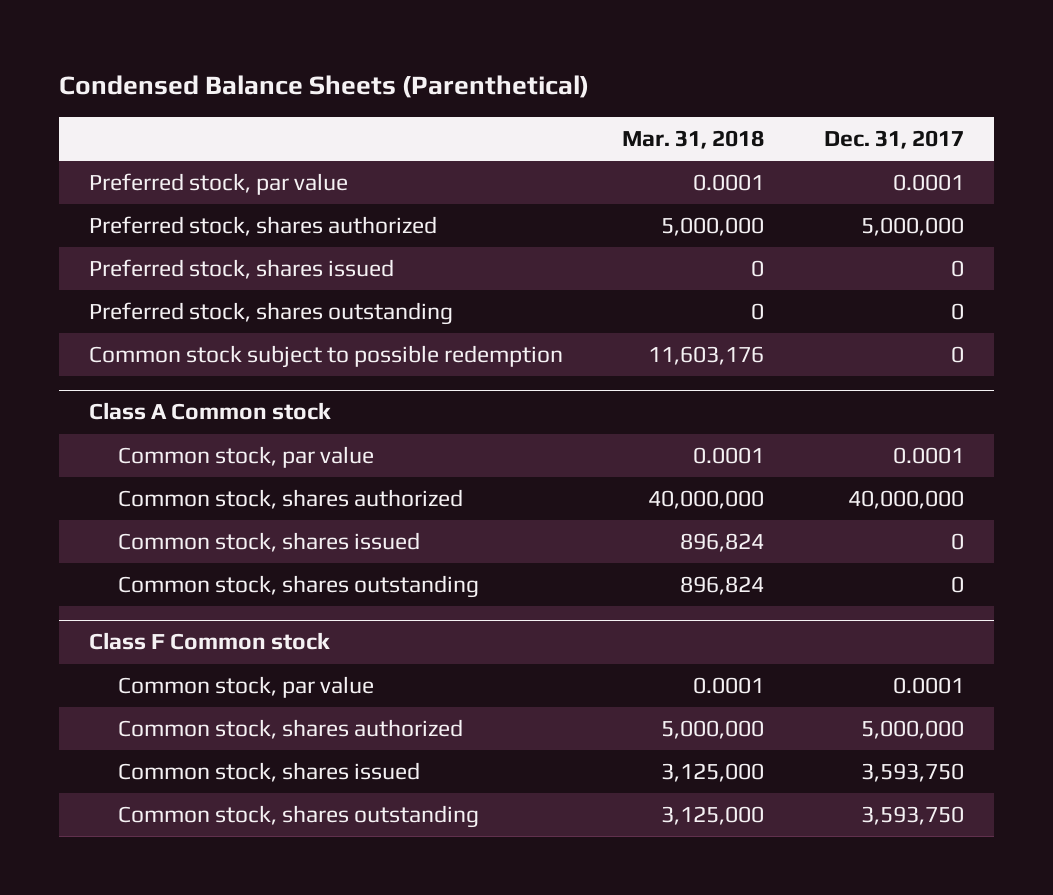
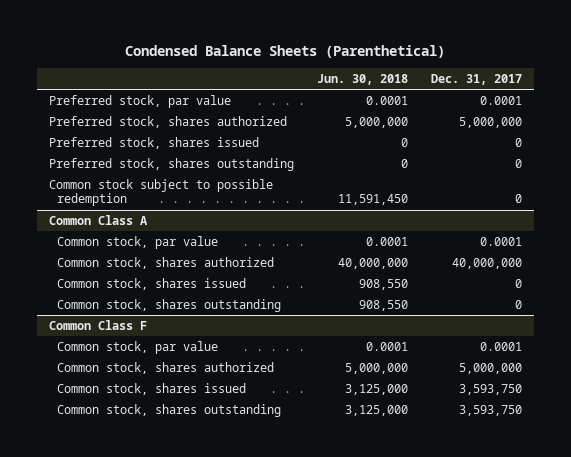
[622,130,765,150] Mar. 31, 2018 -> none
none -> [316,73,408,85] Jun. 30, 2018
[88,402,331,421] Class A Common stock -> [48,215,148,226] Common Class A
[88,632,330,651] Class F Common stock -> [48,320,147,331] Common Class F

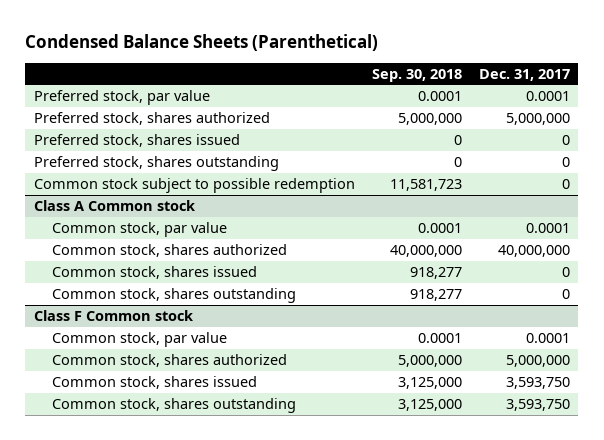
[316,73,408,85] Jun. 30, 2018 -> none
none -> [371,68,462,82] Sep. 30, 2018
[48,215,148,226] Common Class A -> [33,200,195,212] Class A Common stock
[48,320,147,331] Common Class F -> [33,310,193,322] Class F Common stock

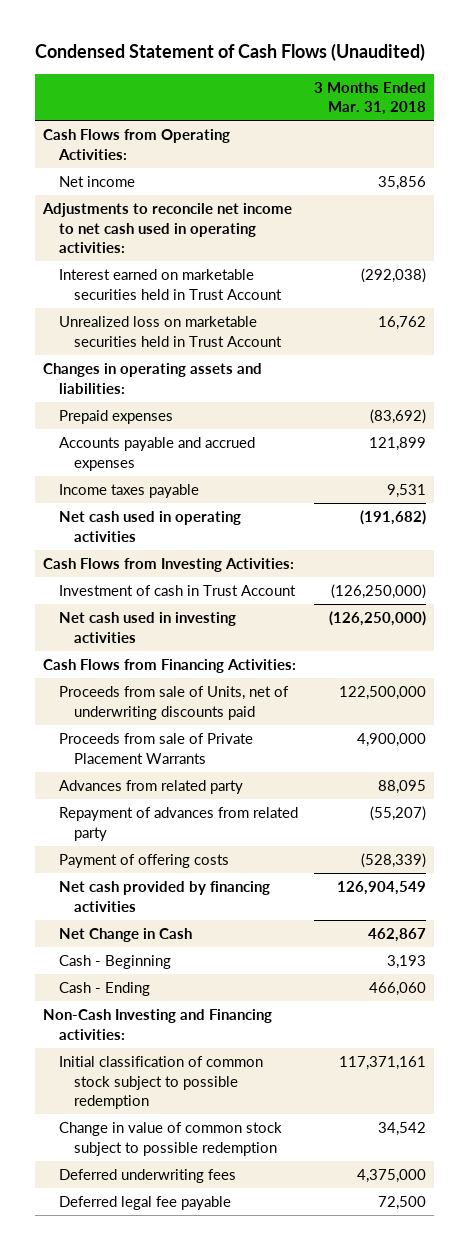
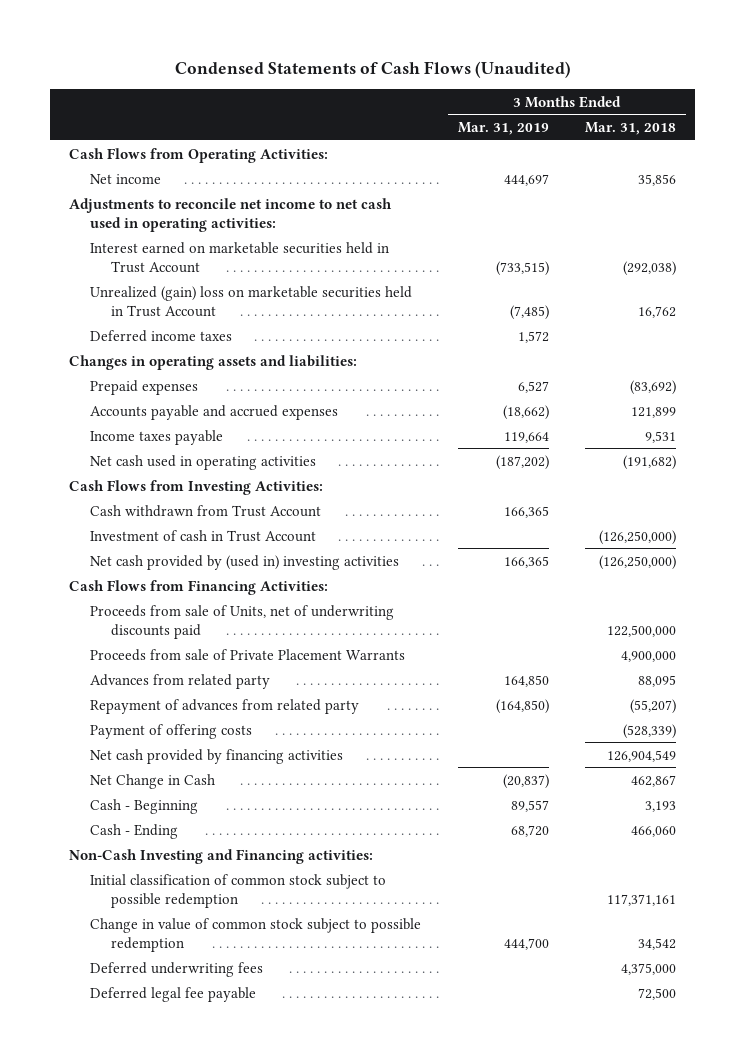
[34,43,425,62] Condensed Statement of Cash Flows (Unaudited) -> [174,60,571,78] Condensed Statements of Cash Flows (Unaudited)
none -> [457,121,549,135] Mar. 31, 2019
[58,315,283,347] Unrealized loss on marketable securities held in Trust Account -> [89,285,412,317] Unrealized (gain) loss on marketable securities held in Trust Account
none -> [89,329,232,342] Deferred income taxes
none -> [89,504,321,517] Cash withdrawn from Trust Account
[58,611,236,643] Net cash used in investing activities -> [89,554,399,570] Net cash provided by (used in) investing activities

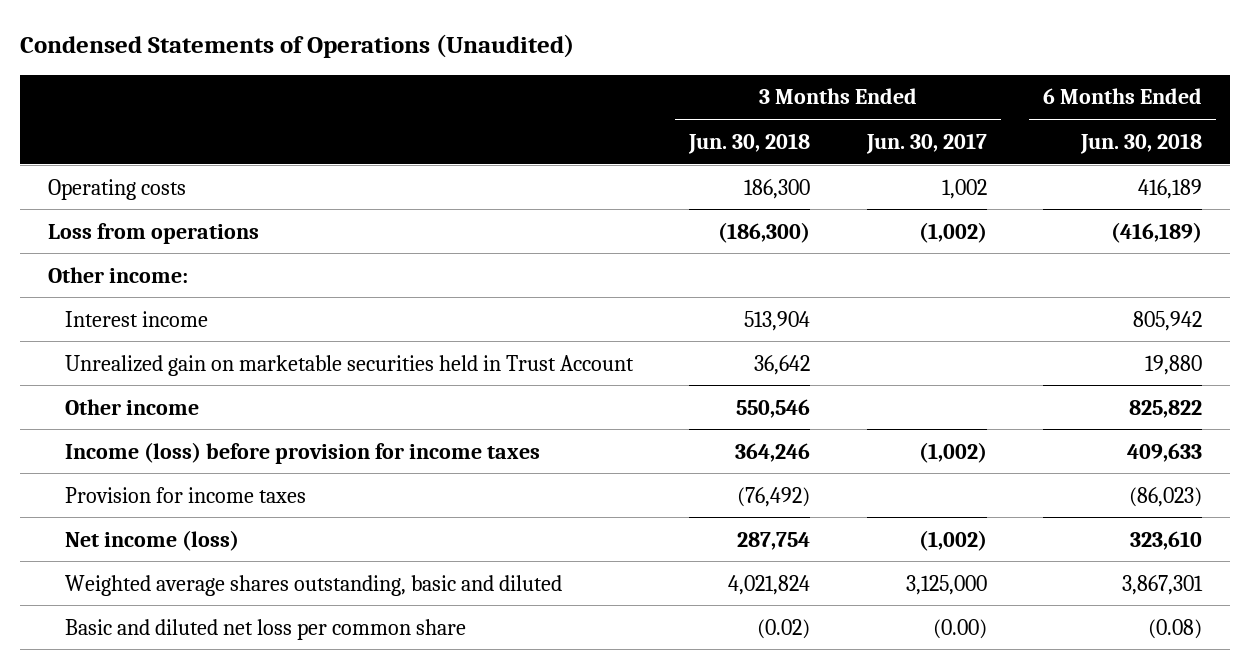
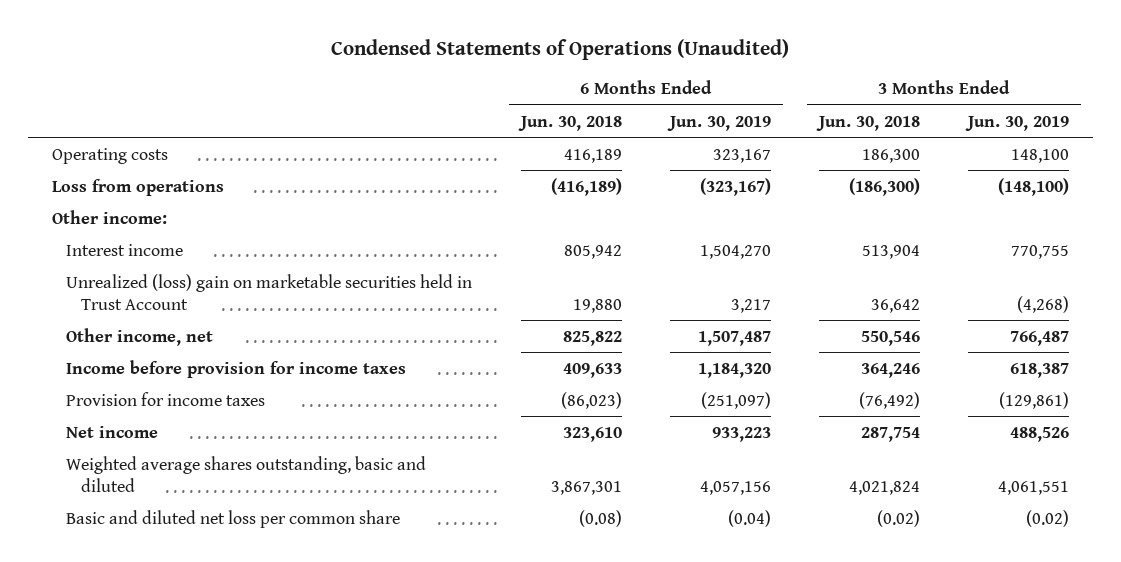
[865,132,987,154] Jun. 30, 2017 -> none
none -> [666,115,771,131] Jun. 30, 2019
none -> [964,115,1069,131] Jun. 30, 2019
[65,354,635,376] Unrealized gain on marketable securities held in Trust Account -> [66,273,473,310] Unrealized (loss) gain on marketable securities held in Trust Account
[65,398,200,415] Other income -> [66,327,214,346] Other income, net
[65,441,541,464] Income (loss) before provision for income taxes -> [66,359,407,378] Income before provision for income taxes
[65,529,240,551] Net income (loss) -> [66,425,159,438] Net income

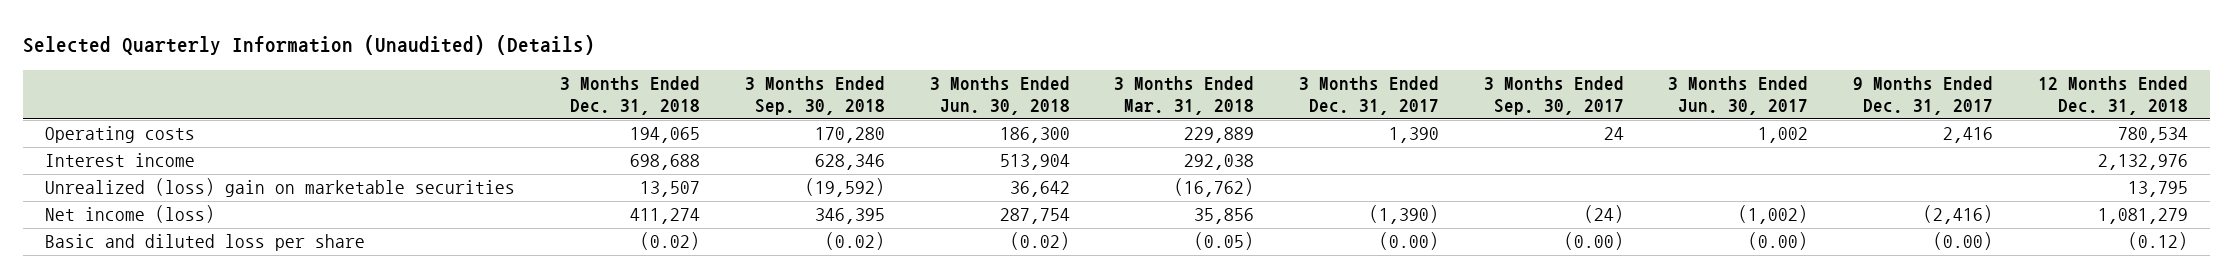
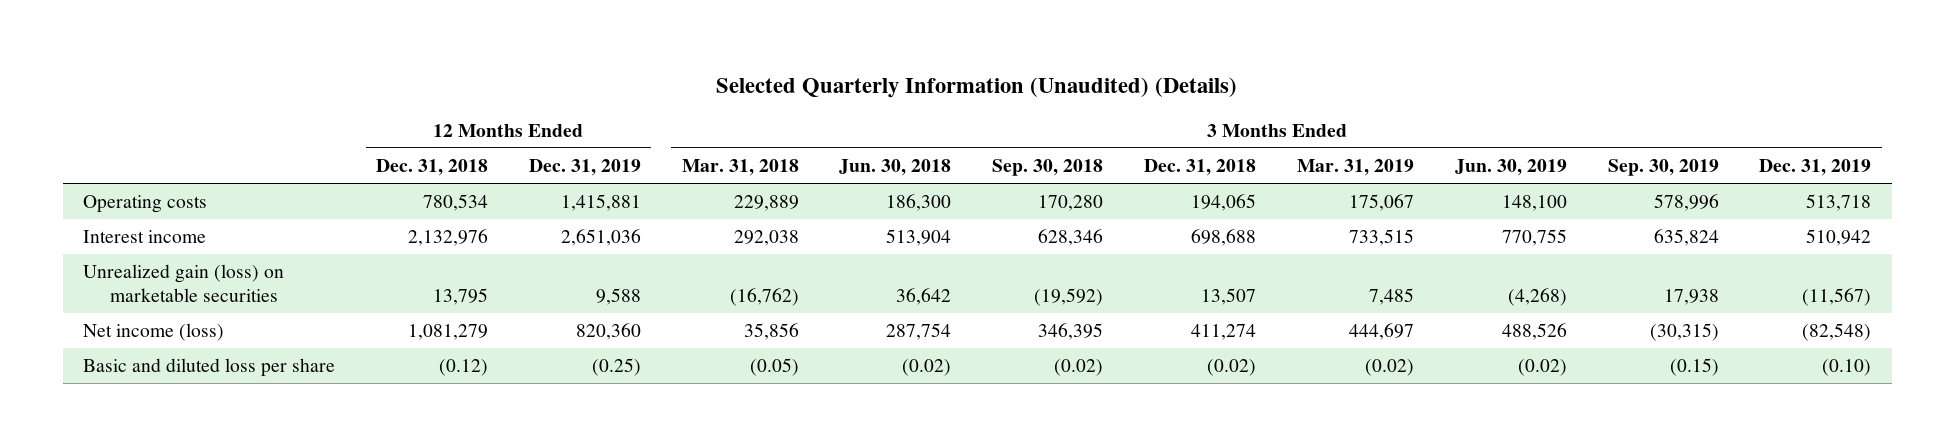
[1298,75,1439,116] 3 Months Ended Dec. 31, 2017 -> none
[1483,75,1624,116] 3 Months Ended Sep. 30, 2017 -> none
[1668,75,1809,116] 3 Months Ended Jun. 30, 2017 -> none
[1853,75,1994,116] 9 Months Ended Dec. 31, 2017 -> none
none -> [528,159,641,177] Dec. 31, 2019
none -> [1296,159,1414,177] Mar. 31, 2019
none -> [1454,159,1567,177] Jun. 30, 2019
none -> [1607,159,1719,177] Sep. 30, 2019
none -> [1759,159,1872,177] Dec. 31, 2019
[45,178,516,198] Unrealized (loss) gain on marketable securities -> [83,264,285,302] Unrealized gain (loss) on marketable securities

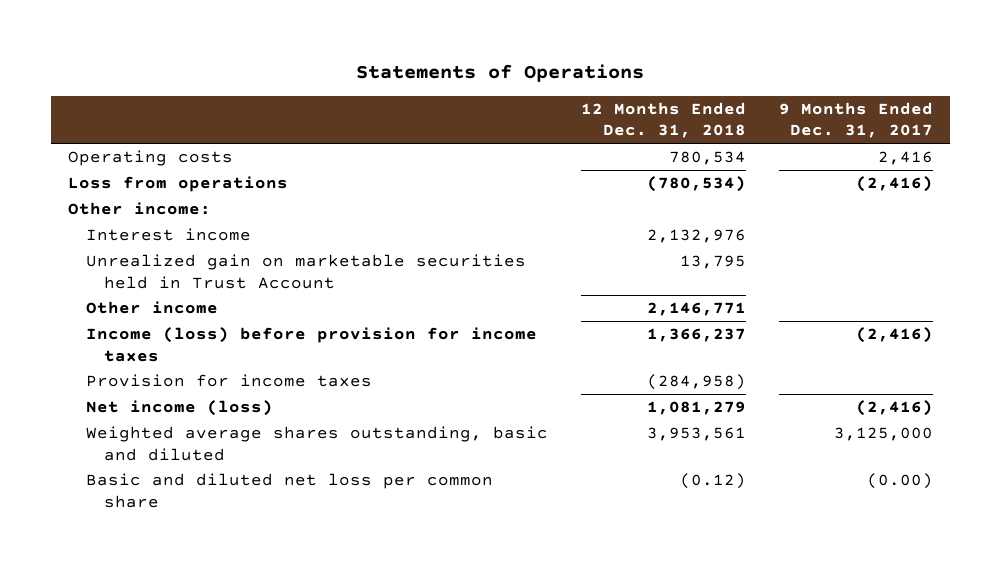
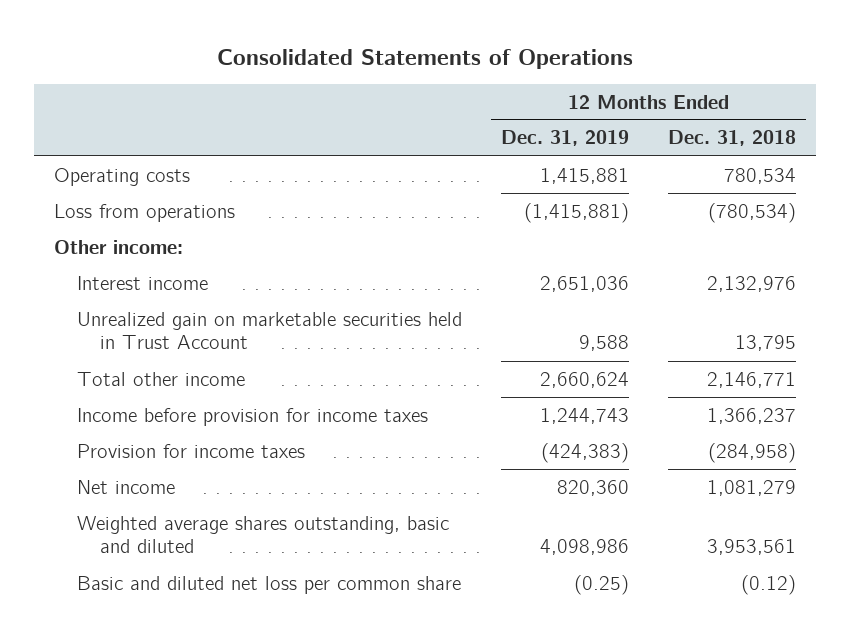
[356,64,645,83] Statements of Operations -> [217,48,634,69] Consolidated Statements of Operations
[779,102,934,139] 9 Months Ended Dec. 31, 2017 -> none
none -> [501,130,630,147] Dec. 31, 2019
[85,301,218,315] Other income -> [76,371,245,386] Total other income
[85,327,537,362] Income (loss) before provision for income taxes -> [76,407,428,426] Income before provision for income taxes
[85,400,273,417] Net income (loss) -> [76,479,175,494] Net income

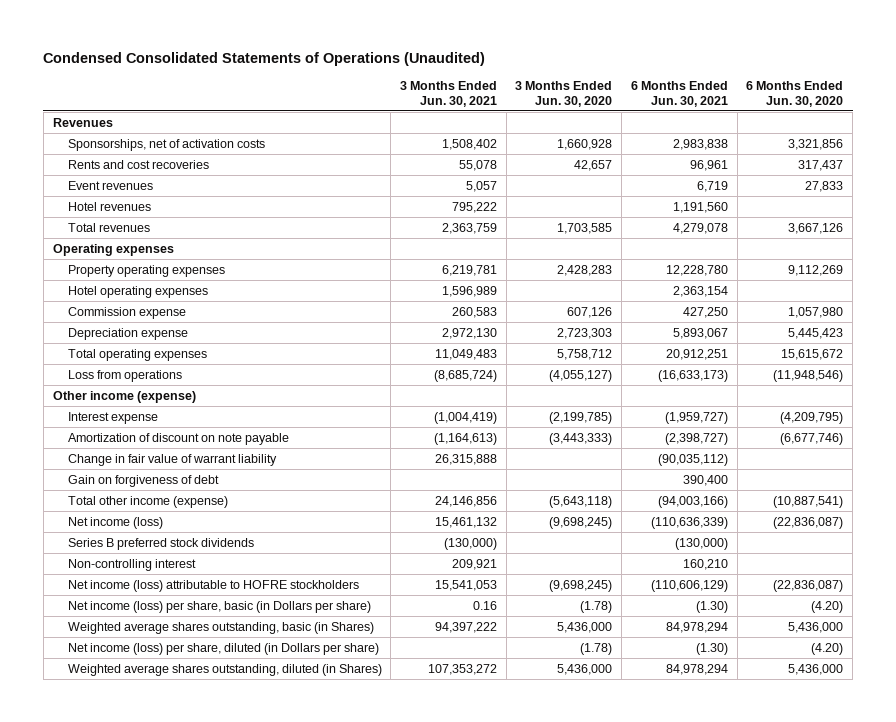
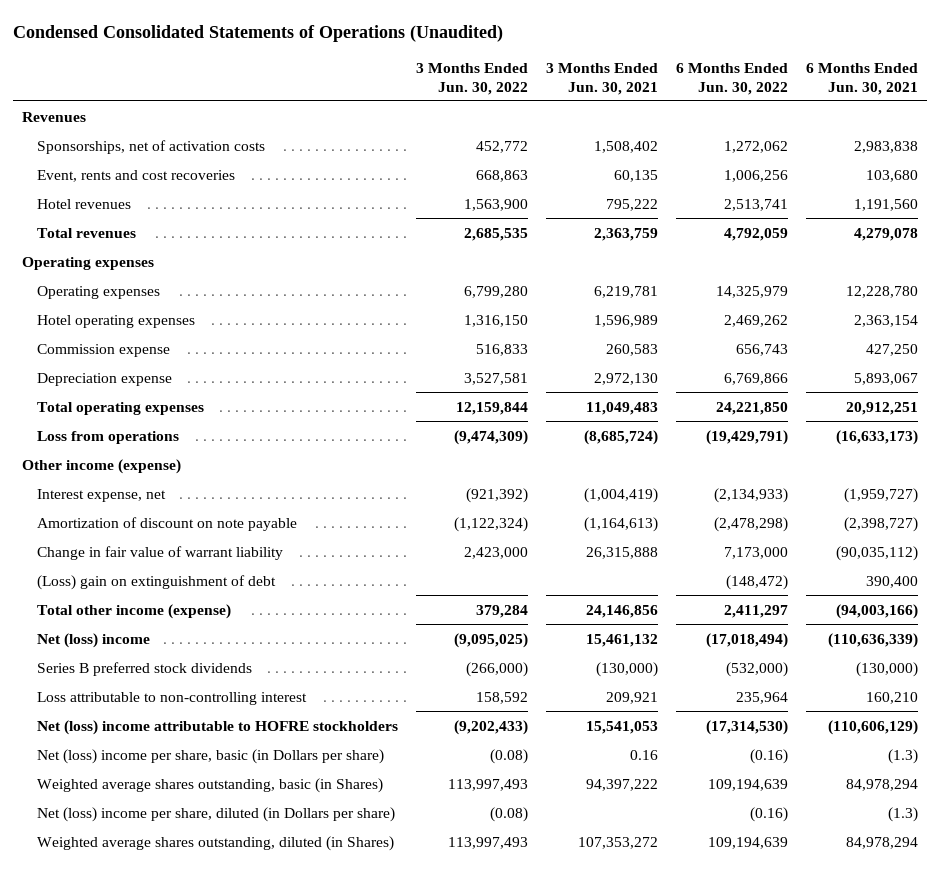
[515,80,613,107] 3 Months Ended Jun. 30, 2020 -> none
[746,80,844,107] 6 Months Ended Jun. 30, 2020 -> none
none -> [415,62,528,95] 3 Months Ended Jun. 30, 2022
none -> [676,62,789,95] 6 Months Ended Jun. 30, 2022
[67,180,153,190] Event revenues -> none
[67,159,209,169] Rents and cost recoveries -> [36,169,235,182] Event, rents and cost recoveries
[458,159,497,171] 55,078 -> [613,169,658,182] 60,135
[689,159,728,171] 96,961 -> [866,169,919,182] 103,680
[67,264,225,277] Property operating expenses -> [36,285,160,299] Operating expenses
[67,411,158,424] Interest expense -> [36,488,166,502] Interest expense, net
[67,474,219,487] Gain on forgiveness of debt -> [36,574,276,590] (Loss) gain on extinguishment of debt
[67,516,163,529] Net income (loss) -> [36,632,150,648] Net (loss) income
[67,558,196,571] Non-controlling interest -> [36,691,307,705] Loss attributable to non-controlling interest
[67,579,359,592] Net income (loss) attributable to HOFRE stockholders -> [36,719,398,735] Net (loss) income attributable to HOFRE stockholders
[67,600,371,613] Net income (loss) per share, basic (in Dollars per share) -> [36,748,384,764] Net (loss) income per share, basic (in Dollars per share)
[695,600,728,613] (1.30) -> [888,748,919,764] (1.3)
[67,642,379,655] Net income (loss) per share, diluted (in Dollars per share) -> [36,806,395,822] Net (loss) income per share, diluted (in Dollars per share)
[695,642,728,655] (1.30) -> [888,806,919,822] (1.3)

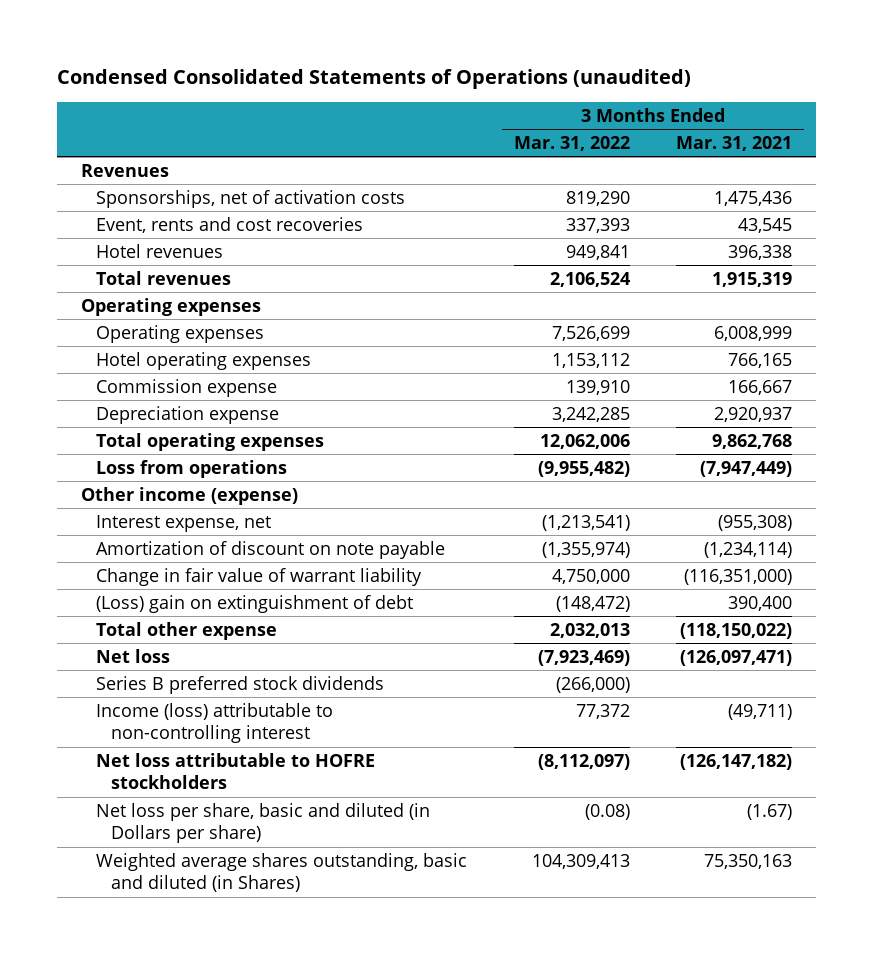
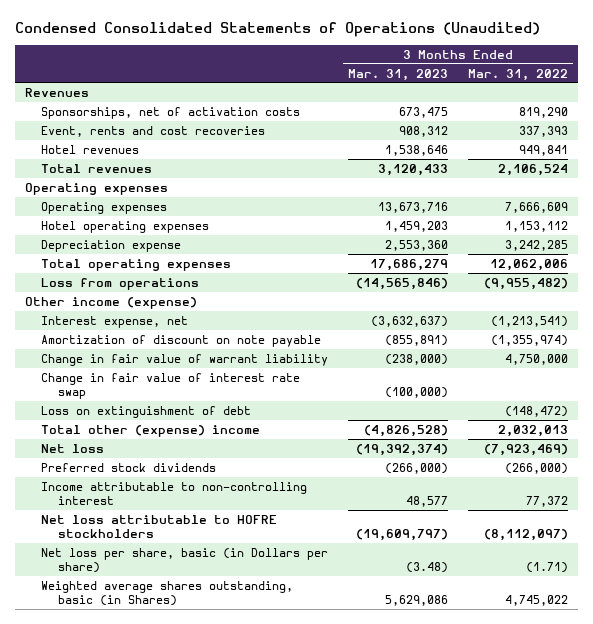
[57,69,692,90] Condensed Consolidated Statements of Operations (unaudited) -> [14,22,540,38] Condensed Consolidated Statements of Operations (Unaudited)
[676,135,793,151] Mar. 31, 2021 -> none
none -> [348,68,449,81] Mar. 31, 2023
[551,325,630,341] 7,526,699 -> [504,201,568,213] 7,666,609
[96,378,278,397] Commission expense -> none
none -> [41,372,301,400] Change in fair value of interest rate swap
[96,594,414,613] (Loss) gain on extinguishment of debt -> [41,405,252,418] Loss on extinguishment of debt
[96,621,278,640] Total other expense -> [41,424,261,437] Total other (expense) income
[96,675,385,694] Series B preferred stock dividends -> [41,462,217,472] Preferred stock dividends
[96,702,334,744] Income (loss) attributable to non-controlling interest -> [41,481,308,506] Income attributable to non-controlling interest
[96,802,431,844] Net loss per share, basic and diluted (in Dollars per share) -> [41,547,329,574] Net loss per share, basic (in Dollars per share)
[584,803,630,820] (0.08) -> [525,562,568,574] (1.71)
[96,852,468,893] Weighted average shares outstanding, basic and diluted (in Shares) -> [41,580,294,607] Weighted average shares outstanding, basic (in Shares)
[531,853,630,869] 104,309,413 -> [504,595,568,607] 4,745,022

